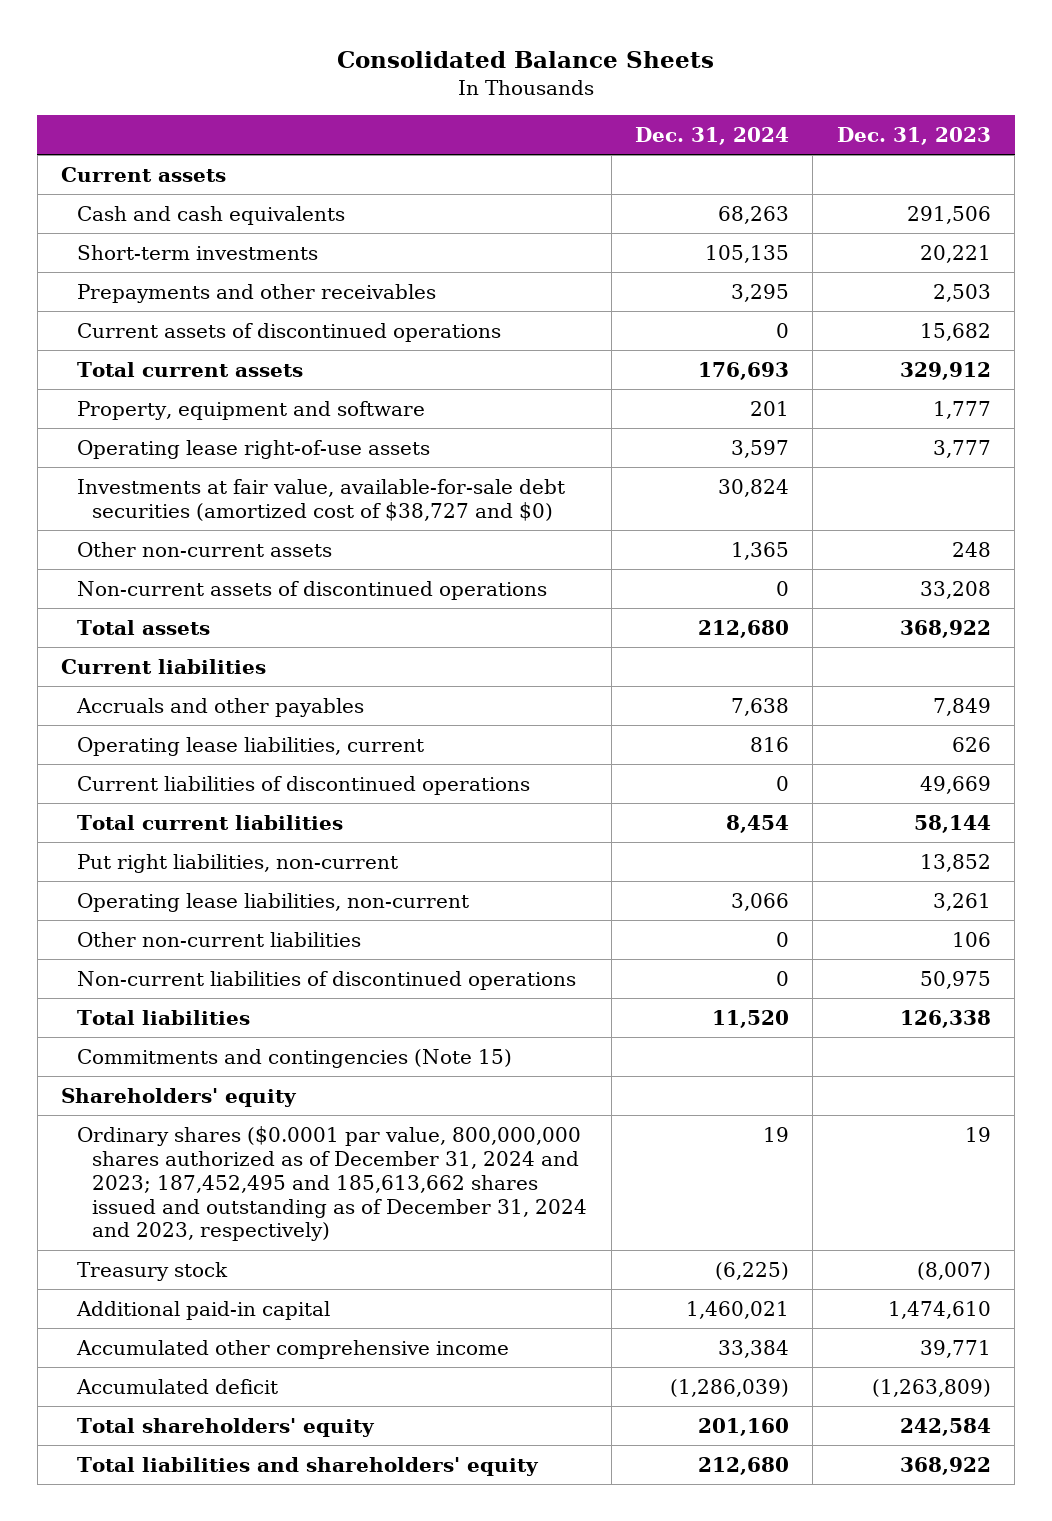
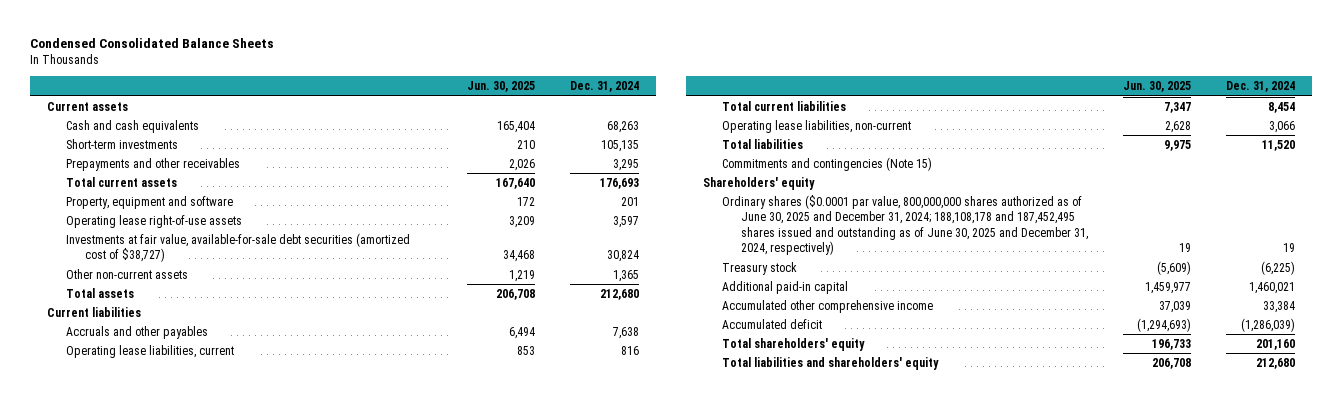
[337,51,715,69] Consolidated Balance Sheets -> [29,38,274,49] Condensed Consolidated Balance Sheets
[836,126,991,145] Dec. 31, 2023 -> none
none -> [466,81,535,93] Jun. 30, 2025
[76,323,501,343] Current assets of discontinued operations -> none
[76,479,565,521] Investments at fair value, available-for-sale debt securities (amortized cost of $38,727 and $0) -> [66,232,411,263] Investments at fair value, available-for-sale debt securities (amortized cost of $38,727)
[76,581,547,601] Non-current assets of discontinued operations -> none
[76,776,530,796] Current liabilities of discontinued operations -> none
[76,854,398,874] Put right liabilities, non-current -> none
[76,932,361,948] Other non-current liabilities -> none
[76,971,576,991] Non-current liabilities of discontinued operations -> none
[76,1126,588,1242] Ordinary shares ($0.0001 par value, 800,000,000 shares authorized as of December 31, 2024 and 2023; 187,452,495 and 185,613,662 shares issued and outstanding as of December 31, 2024 and 2023, respectively) -> [722,194,1089,256] Ordinary shares ($0.0001 par value, 800,000,000 shares authorized as of June 30, 2025 and December 31, 2024; 188,108,178 and 187,452,495 shares issued and outstanding as of June 30, 2025 and December 31, 2024, respectively)

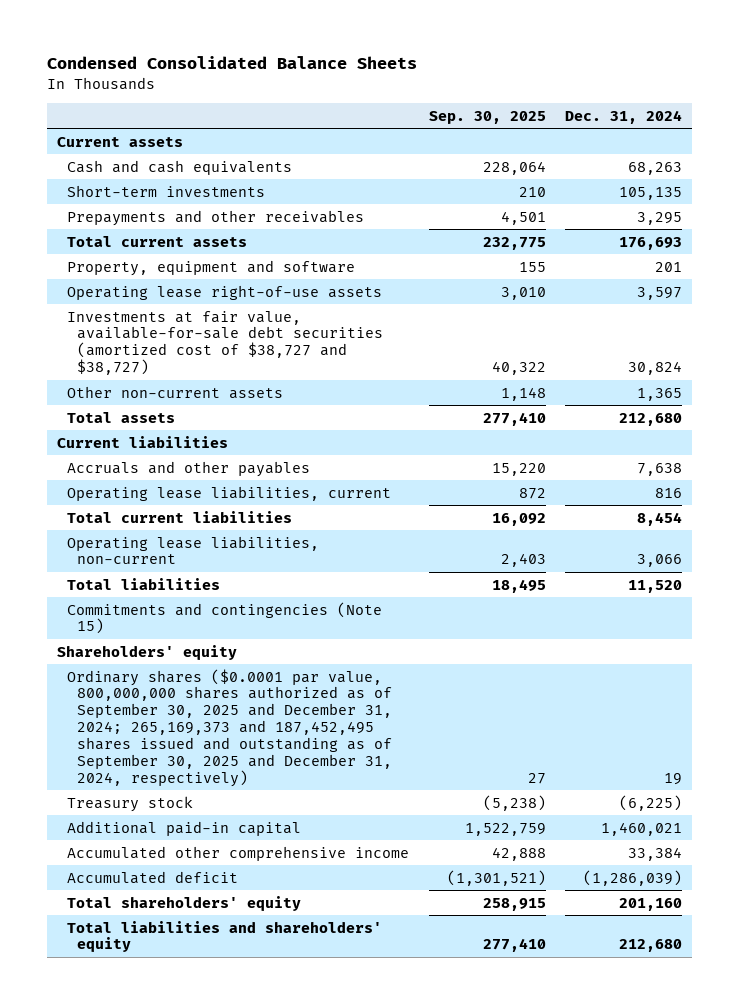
[466,81,535,93] Jun. 30, 2025 -> none
none -> [428,110,546,124] Sep. 30, 2025
[66,232,411,263] Investments at fair value, available-for-sale debt securities (amortized cost of $38,727) -> [66,310,384,376] Investments at fair value, available-for-sale debt securities (amortized cost of $38,727 and $38,727)
[722,194,1089,256] Ordinary shares ($0.0001 par value, 800,000,000 shares authorized as of June 30, 2025 and December 31, 2024; 188,108,178 and 187,452,495 shares issued and outstanding as of June 30, 2025 and December 31, 2024, respectively) -> [66,668,393,788] Ordinary shares ($0.0001 par value, 800,000,000 shares authorized as of September 30, 2025 and December 31, 2024; 265,169,373 and 187,452,495 shares issued and outstanding as of September 30, 2025 and December 31, 2024, respectively)

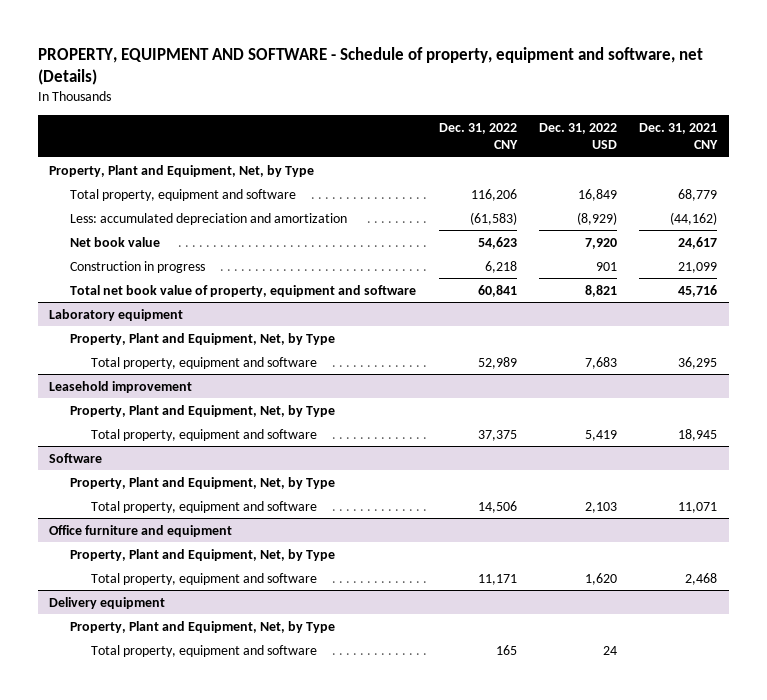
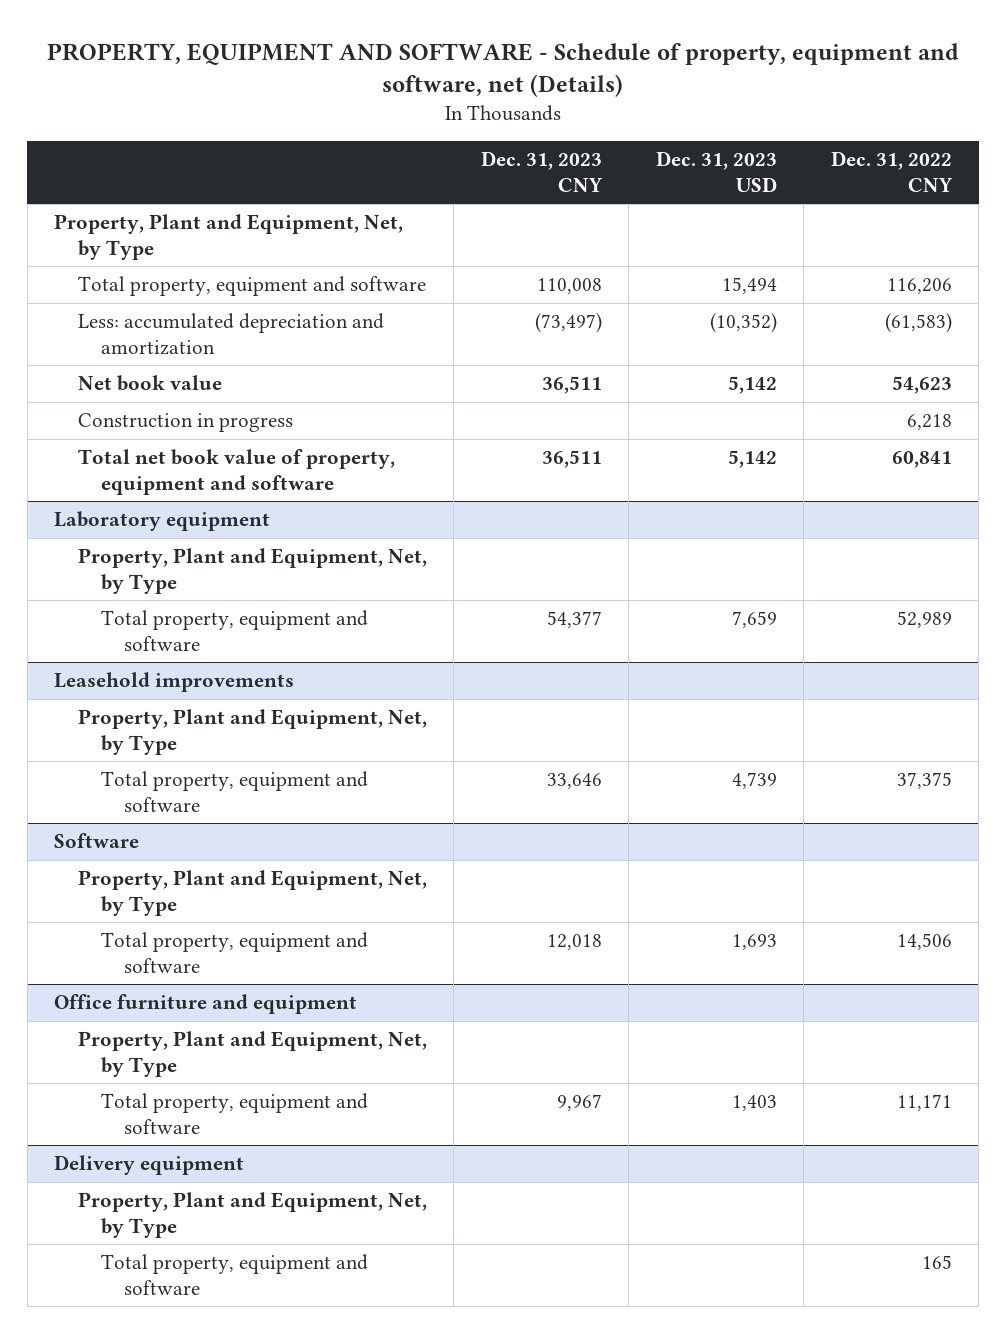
[538,122,617,150] Dec. 31, 2022 USD -> none
[639,122,719,150] Dec. 31, 2021 CNY -> none
none -> [480,151,603,192] Dec. 31, 2023 CNY
none -> [655,151,777,192] Dec. 31, 2023 USD
[49,380,193,393] Leasehold improvement -> [54,672,295,693] Leasehold improvements

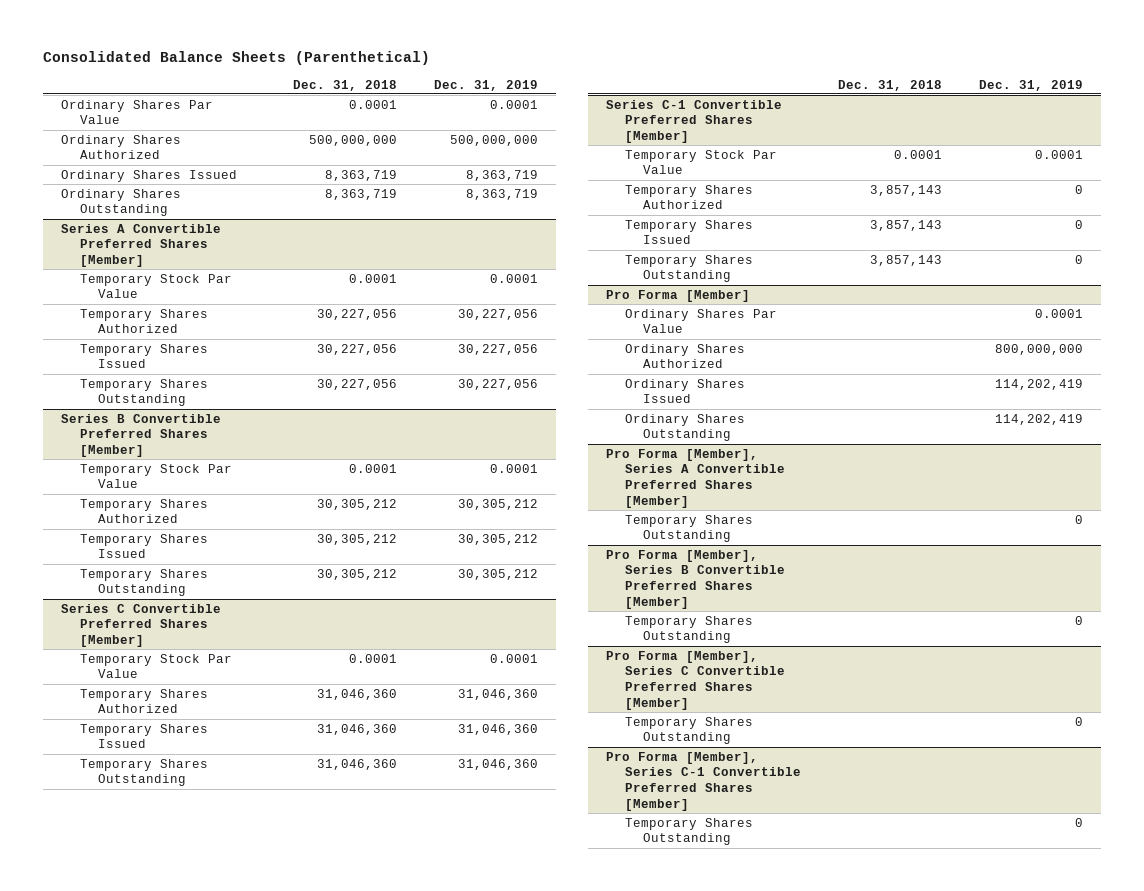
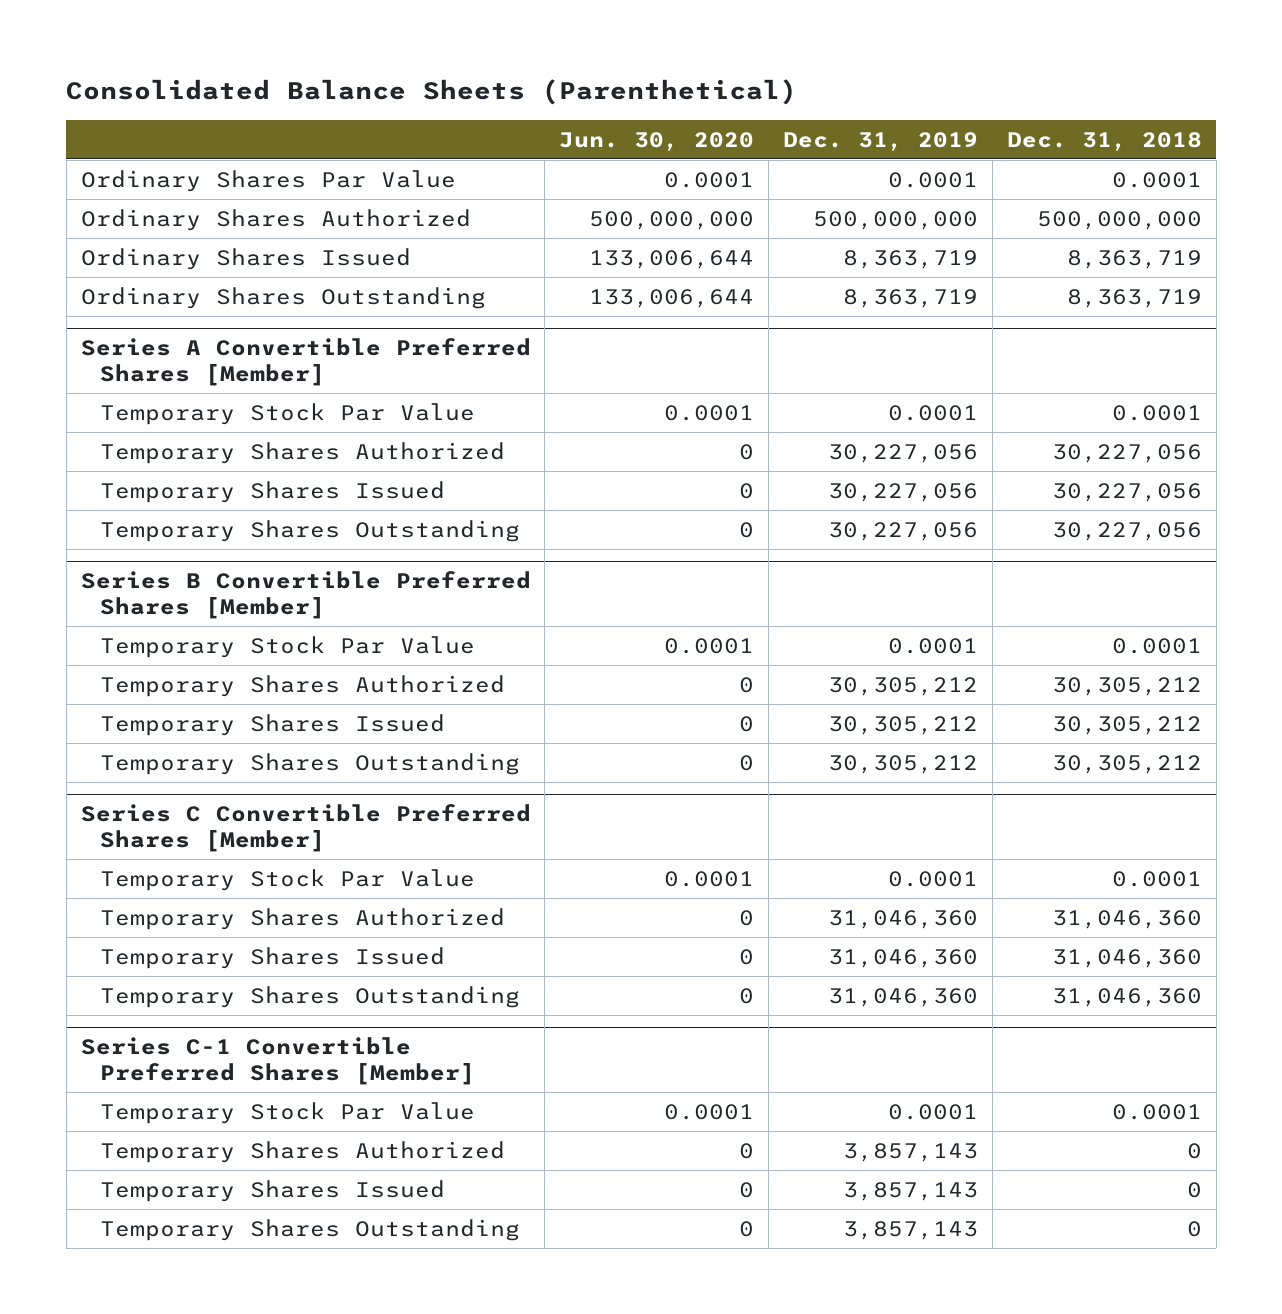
none -> [559,131,755,151] Jun. 30, 2020
[606,289,751,302] Pro Forma [Member] -> none
[624,308,777,334] Ordinary Shares Par Value -> none
[624,343,745,369] Ordinary Shares Authorized -> none
[624,378,745,404] Ordinary Shares Issued -> none
[624,413,745,442] Ordinary Shares Outstanding -> none
[606,448,785,508] Pro Forma [Member], Series A Convertible Preferred Shares [Member] -> none
[624,514,753,543] Temporary Shares Outstanding -> none
[606,549,785,609] Pro Forma [Member], Series B Convertible Preferred Shares [Member] -> none
[624,615,753,644] Temporary Shares Outstanding -> none
[606,650,785,710] Pro Forma [Member], Series C Convertible Preferred Shares [Member] -> none
[624,716,753,745] Temporary Shares Outstanding -> none
[606,751,801,811] Pro Forma [Member], Series C-1 Convertible Preferred Shares [Member] -> none
[624,817,753,846] Temporary Shares Outstanding -> none
[869,184,942,196] 3,857,143 -> [1186,1142,1202,1159] 0
[1074,184,1083,194] 0 -> [843,1142,979,1162] 3,857,143
[869,219,942,231] 3,857,143 -> [1186,1181,1202,1198] 0
[1074,219,1083,229] 0 -> [843,1181,979,1201] 3,857,143
[869,254,942,266] 3,857,143 -> [1186,1220,1202,1237] 0
[1074,254,1083,264] 0 -> [843,1220,979,1240] 3,857,143

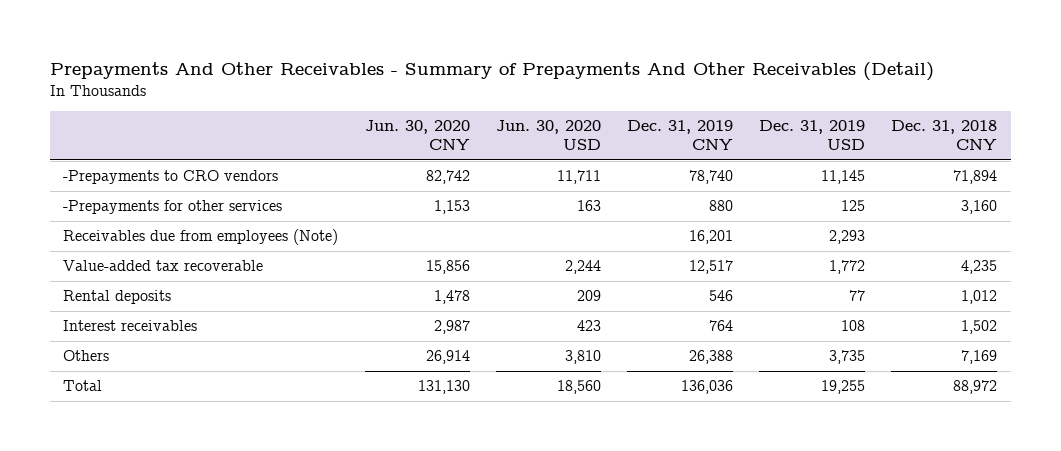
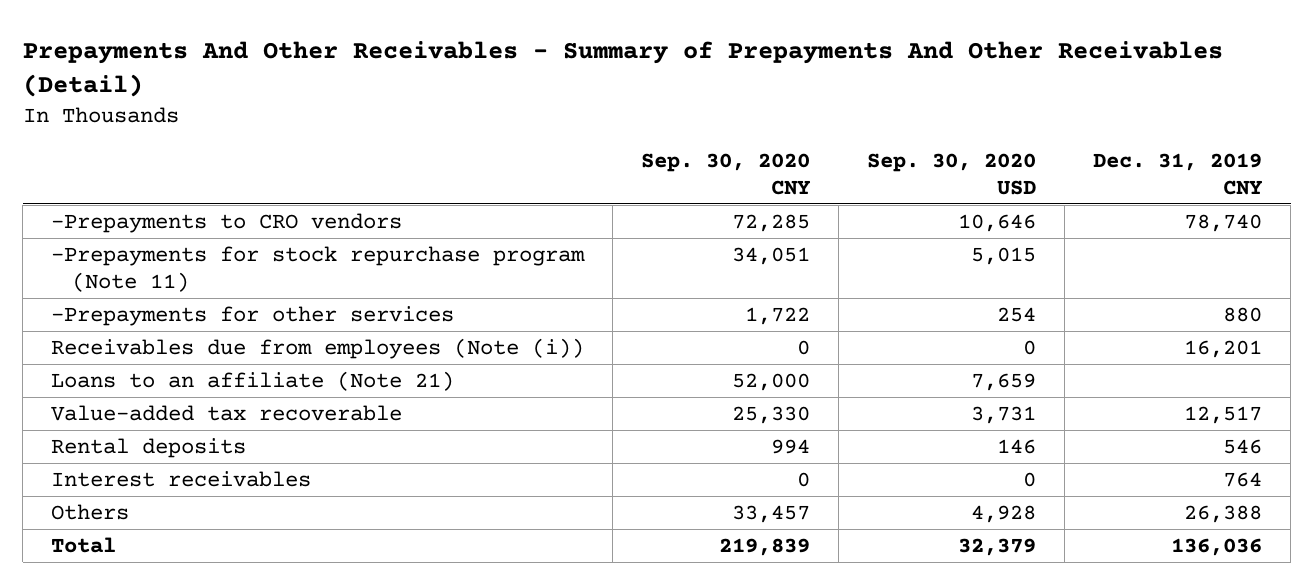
[364,120,470,151] Jun. 30, 2020 CNY -> none
[495,120,601,151] Jun. 30, 2020 USD -> none
[759,120,866,151] Dec. 31, 2019 USD -> none
[891,120,998,151] Dec. 31, 2018 CNY -> none
none -> [641,153,812,196] Sep. 30, 2020 CNY
none -> [867,153,1037,196] Sep. 30, 2020 USD
none -> [51,245,586,292] -Prepayments for stock repurchase program (Note 11)
[63,229,339,246] Receivables due from employees (Note) -> [51,337,585,359] Receivables due from employees (Note (i))
none -> [51,370,455,391] Loans to an affiliate (Note 21)

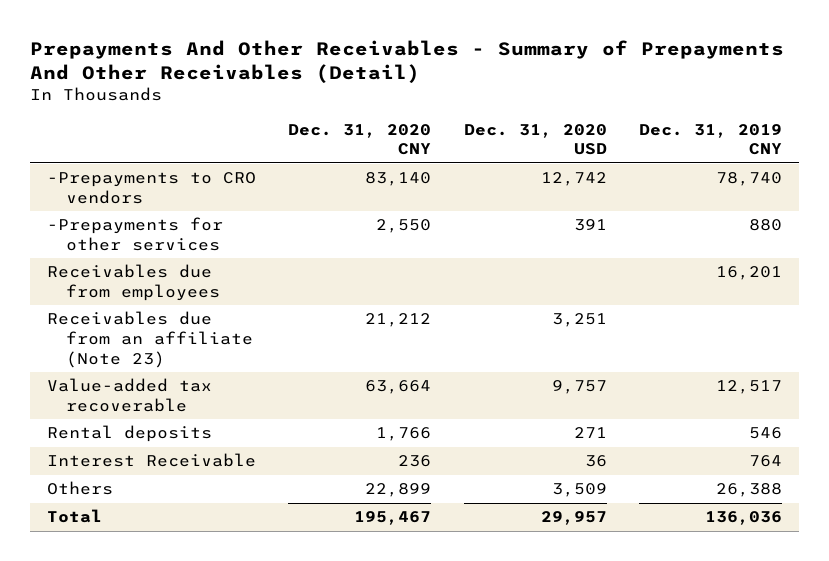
[641,153,812,196] Sep. 30, 2020 CNY -> none
[867,153,1037,196] Sep. 30, 2020 USD -> none
none -> [288,123,432,156] Dec. 31, 2020 CNY
none -> [463,123,607,156] Dec. 31, 2020 USD
[51,245,586,292] -Prepayments for stock repurchase program (Note 11) -> none
[51,337,585,359] Receivables due from employees (Note (i)) -> [46,264,220,301] Receivables due from employees
[51,370,455,391] Loans to an affiliate (Note 21) -> [46,311,253,368] Receivables due from an affiliate (Note 23)
[51,470,312,487] Interest receivables -> [46,453,256,468] Interest Receivable

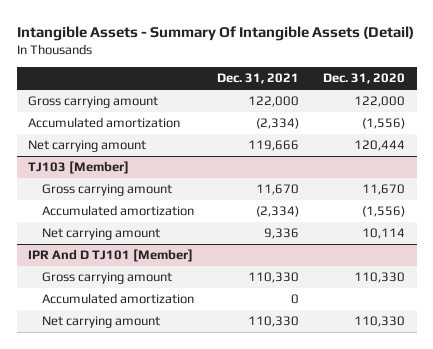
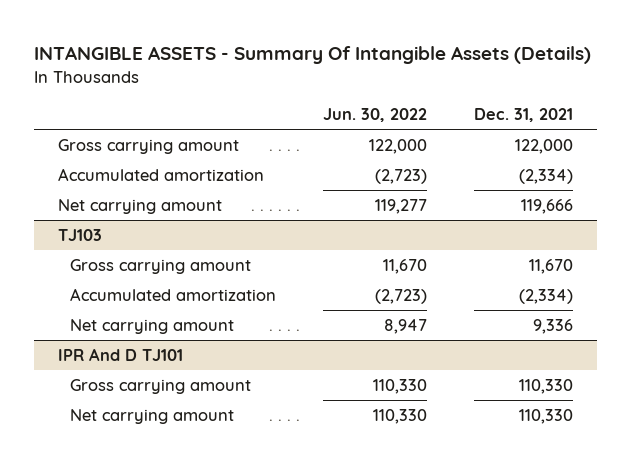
[16,25,414,41] Intangible Assets - Summary Of Intangible Assets (Detail) -> [34,46,592,65] INTANGIBLE ASSETS - Summary Of Intangible Assets (Details)
[322,73,405,85] Dec. 31, 2020 -> none
none -> [323,108,428,123] Jun. 30, 2022
[28,161,130,175] TJ103 [Member] -> [57,228,102,241] TJ103
[28,249,194,263] IPR And D TJ101 [Member] -> [57,347,183,361] IPR And D TJ101
[41,293,194,305] Accumulated amortization -> none

